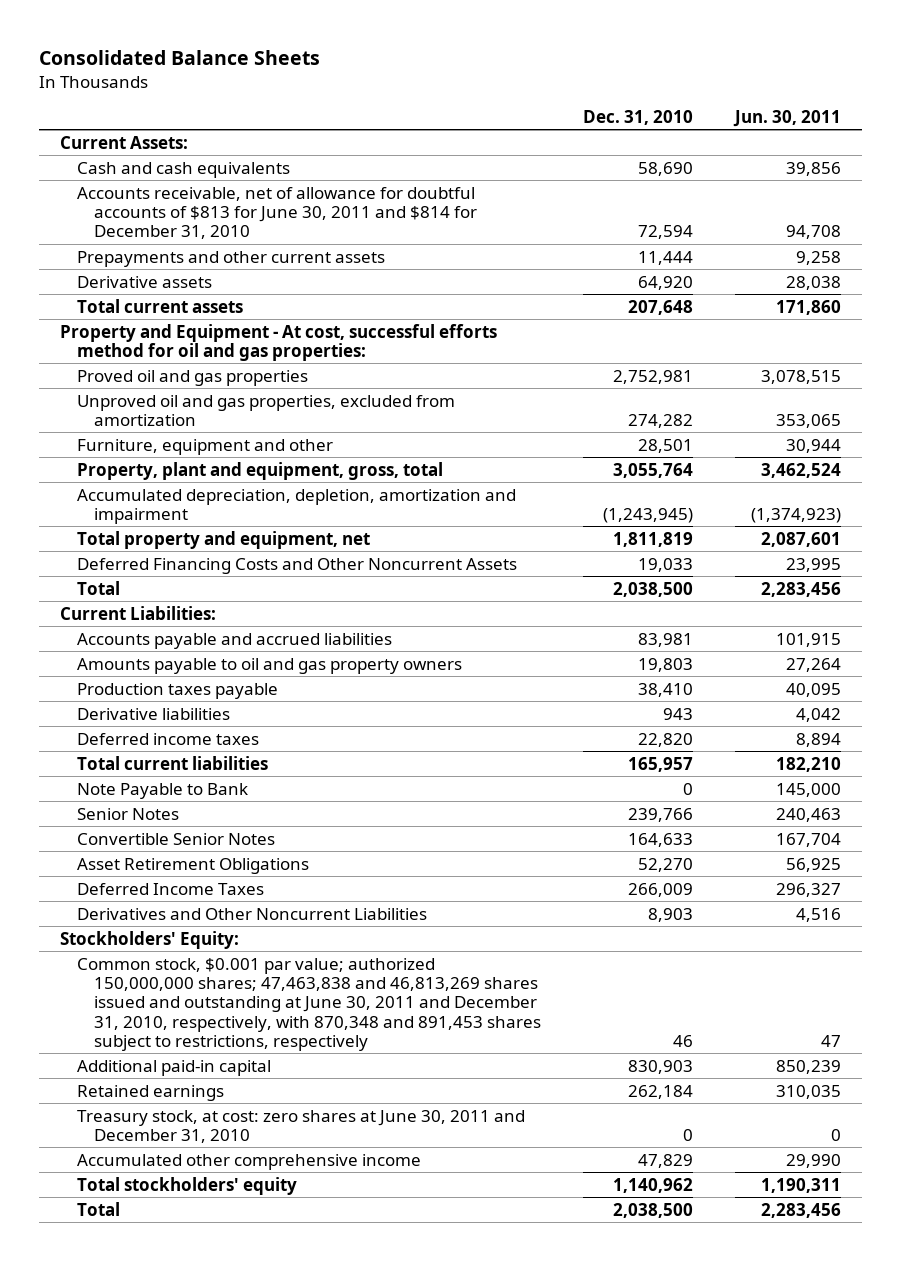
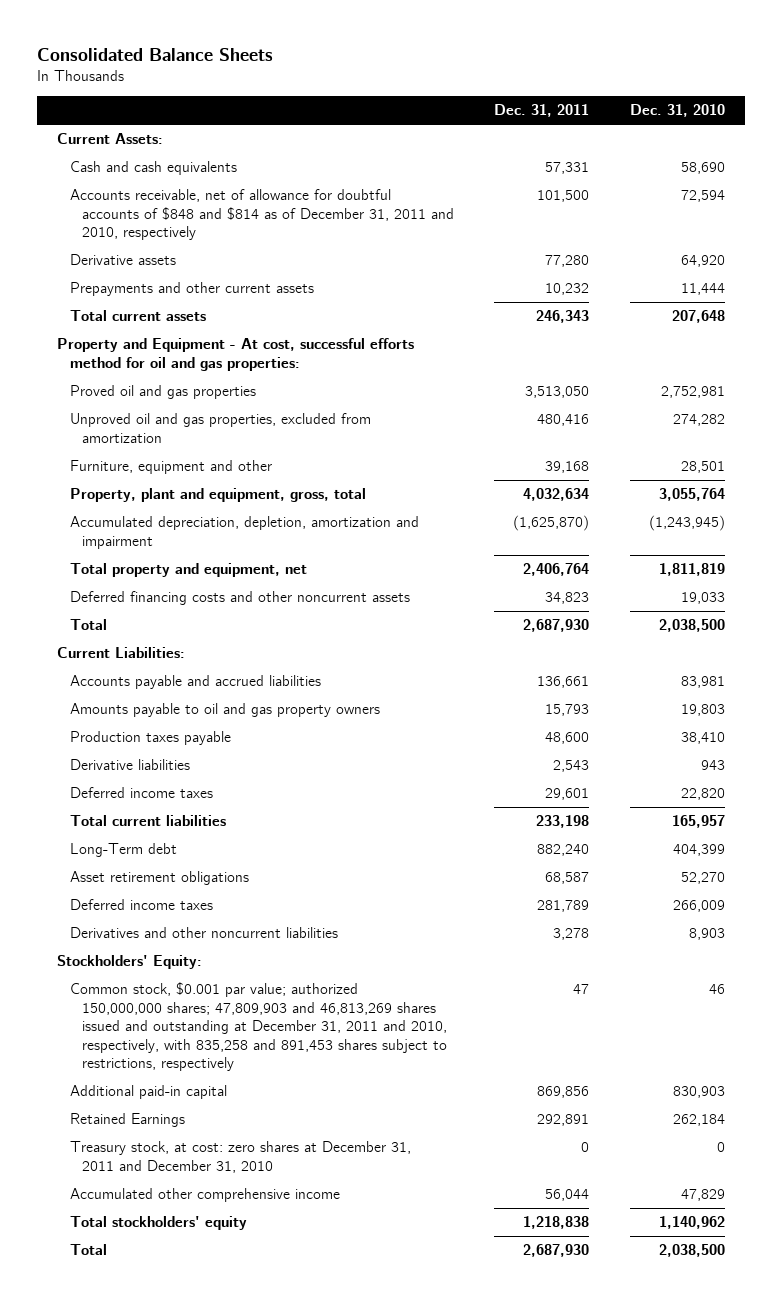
[733,109,842,127] Jun. 30, 2011 -> none
none -> [494,104,590,118] Dec. 31, 2011
[77,186,478,240] Accounts receivable, net of allowance for doubtful accounts of $813 for June 30, 2011 and $814 for December 31, 2010 -> [69,189,455,241] Accounts receivable, net of allowance for doubtful accounts of $848 and $814 as of December 31, 2011 and 2010, respectively
[77,250,386,267] Prepayments and other current assets -> [69,282,314,297] Prepayments and other current assets
[77,557,518,574] Deferred Financing Costs and Other Noncurrent Assets -> [69,591,410,606] Deferred financing costs and other noncurrent assets
[77,782,249,799] Note Payable to Bank -> none
[77,807,180,820] Senior Notes -> none
[77,832,276,845] Convertible Senior Notes -> none
none -> [69,843,177,858] Long-Term debt
[77,857,310,874] Asset Retirement Obligations -> [69,871,249,886] Asset retirement obligations
[77,882,265,895] Deferred Income Taxes -> [69,899,213,911] Deferred income taxes
[77,907,428,920] Derivatives and Other Noncurrent Liabilities -> [69,927,338,939] Derivatives and other noncurrent liabilities
[77,957,542,1051] Common stock, $0.001 par value; authorized 150,000,000 shares; 47,463,838 and 46,813,269 shares issued and outstanding at June 30, 2011 and December 31, 2010, respectively, with 870,348 and 891,453 shares subject to restrictions, respectively -> [69,982,448,1072] Common stock, $0.001 par value; authorized 150,000,000 shares; 47,809,903 and 46,813,269 shares issued and outstanding at December 31, 2011 and 2010, respectively, with 835,258 and 891,453 shares subject to restrictions, respectively
[77,1084,225,1101] Retained earnings -> [69,1113,185,1128] Retained Earnings
[77,1109,526,1143] Treasury stock, at cost: zero shares at June 30, 2011 and December 31, 2010 -> [69,1141,411,1173] Treasury stock, at cost: zero shares at December 31, 2011 and December 31, 2010

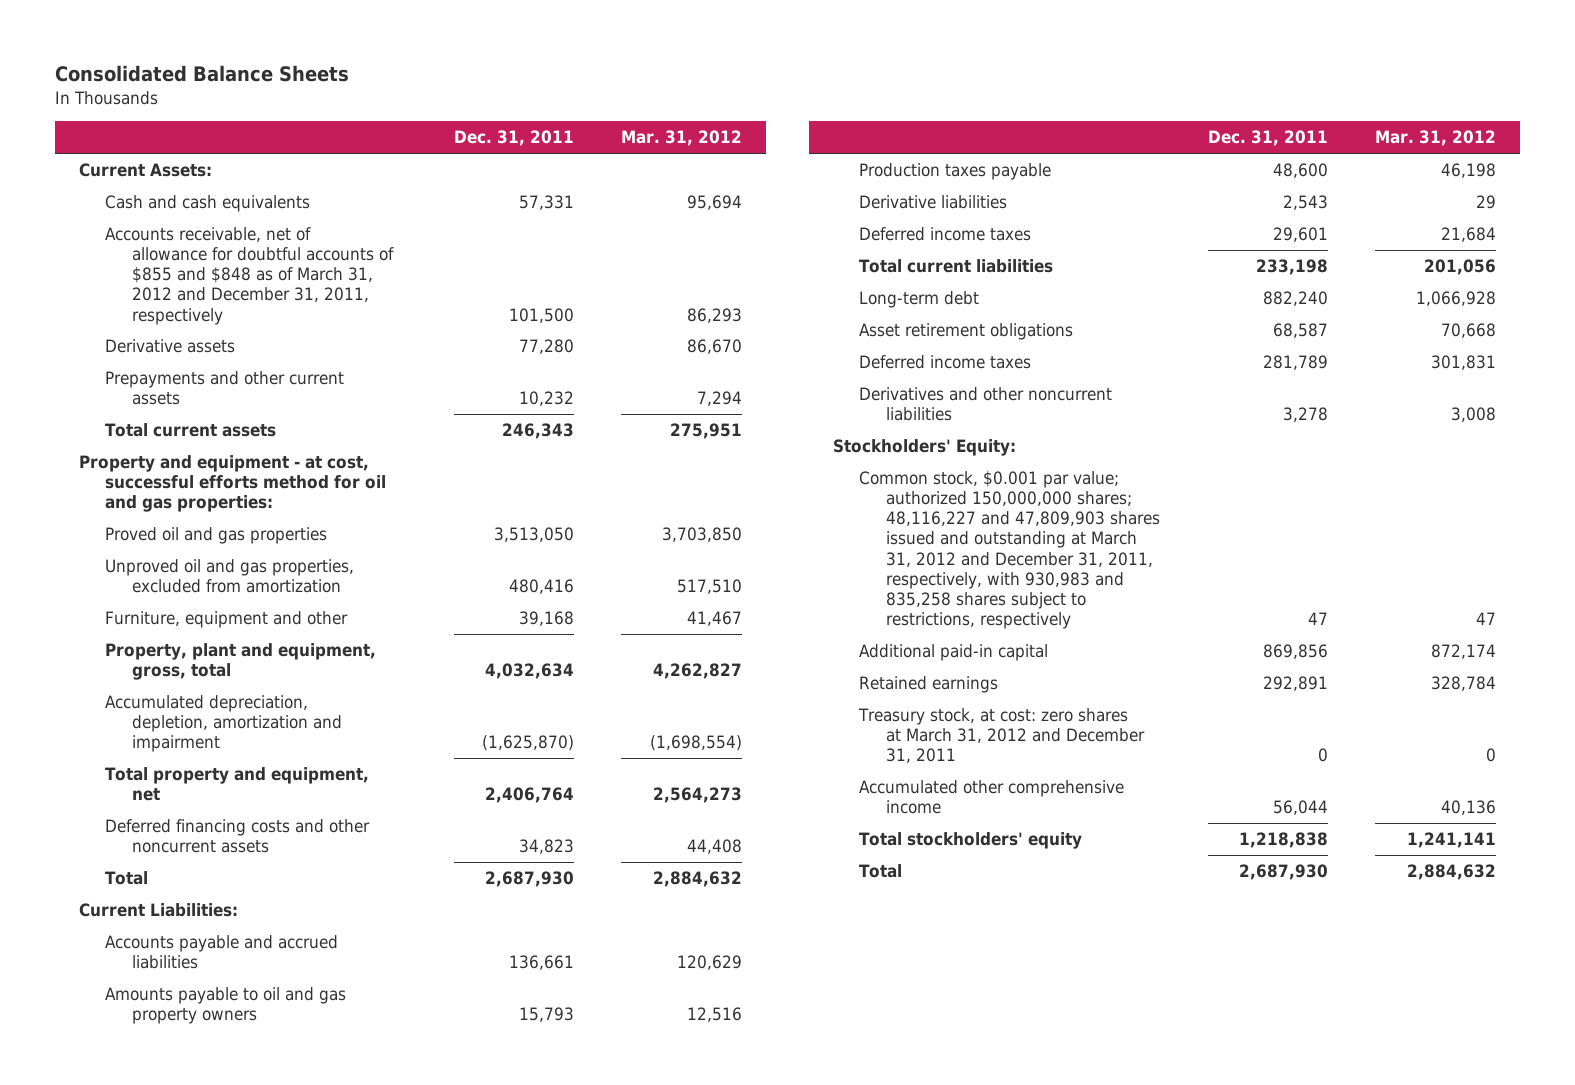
[629,104,725,118] Dec. 31, 2010 -> none
none -> [621,130,743,147] Mar. 31, 2012
[69,189,455,241] Accounts receivable, net of allowance for doubtful accounts of $848 and $814 as of December 31, 2011 and 2010, respectively -> [105,227,394,325] Accounts receivable, net of allowance for doubtful accounts of $855 and $848 as of March 31, 2012 and December 31, 2011, respectively
[57,338,415,371] Property and Equipment - At cost, successful efforts method for oil and gas properties: -> [78,455,387,513] Property and equipment - at cost, successful efforts method for oil and gas properties:
[69,843,177,858] Long-Term debt -> [859,291,980,309] Long-term debt
[69,982,448,1072] Common stock, $0.001 par value; authorized 150,000,000 shares; 47,809,903 and 46,813,269 shares issued and outstanding at December 31, 2011 and 2010, respectively, with 835,258 and 891,453 shares subject to restrictions, respectively -> [859,471,1160,629] Common stock, $0.001 par value; authorized 150,000,000 shares; 48,116,227 and 47,809,903 shares issued and outstanding at March 31, 2012 and December 31, 2011, respectively, with 930,983 and 835,258 shares subject to restrictions, respectively
[69,1113,185,1128] Retained Earnings -> [859,676,999,694] Retained earnings
[69,1141,411,1173] Treasury stock, at cost: zero shares at December 31, 2011 and December 31, 2010 -> [858,708,1145,764] Treasury stock, at cost: zero shares at March 31, 2012 and December 31, 2011

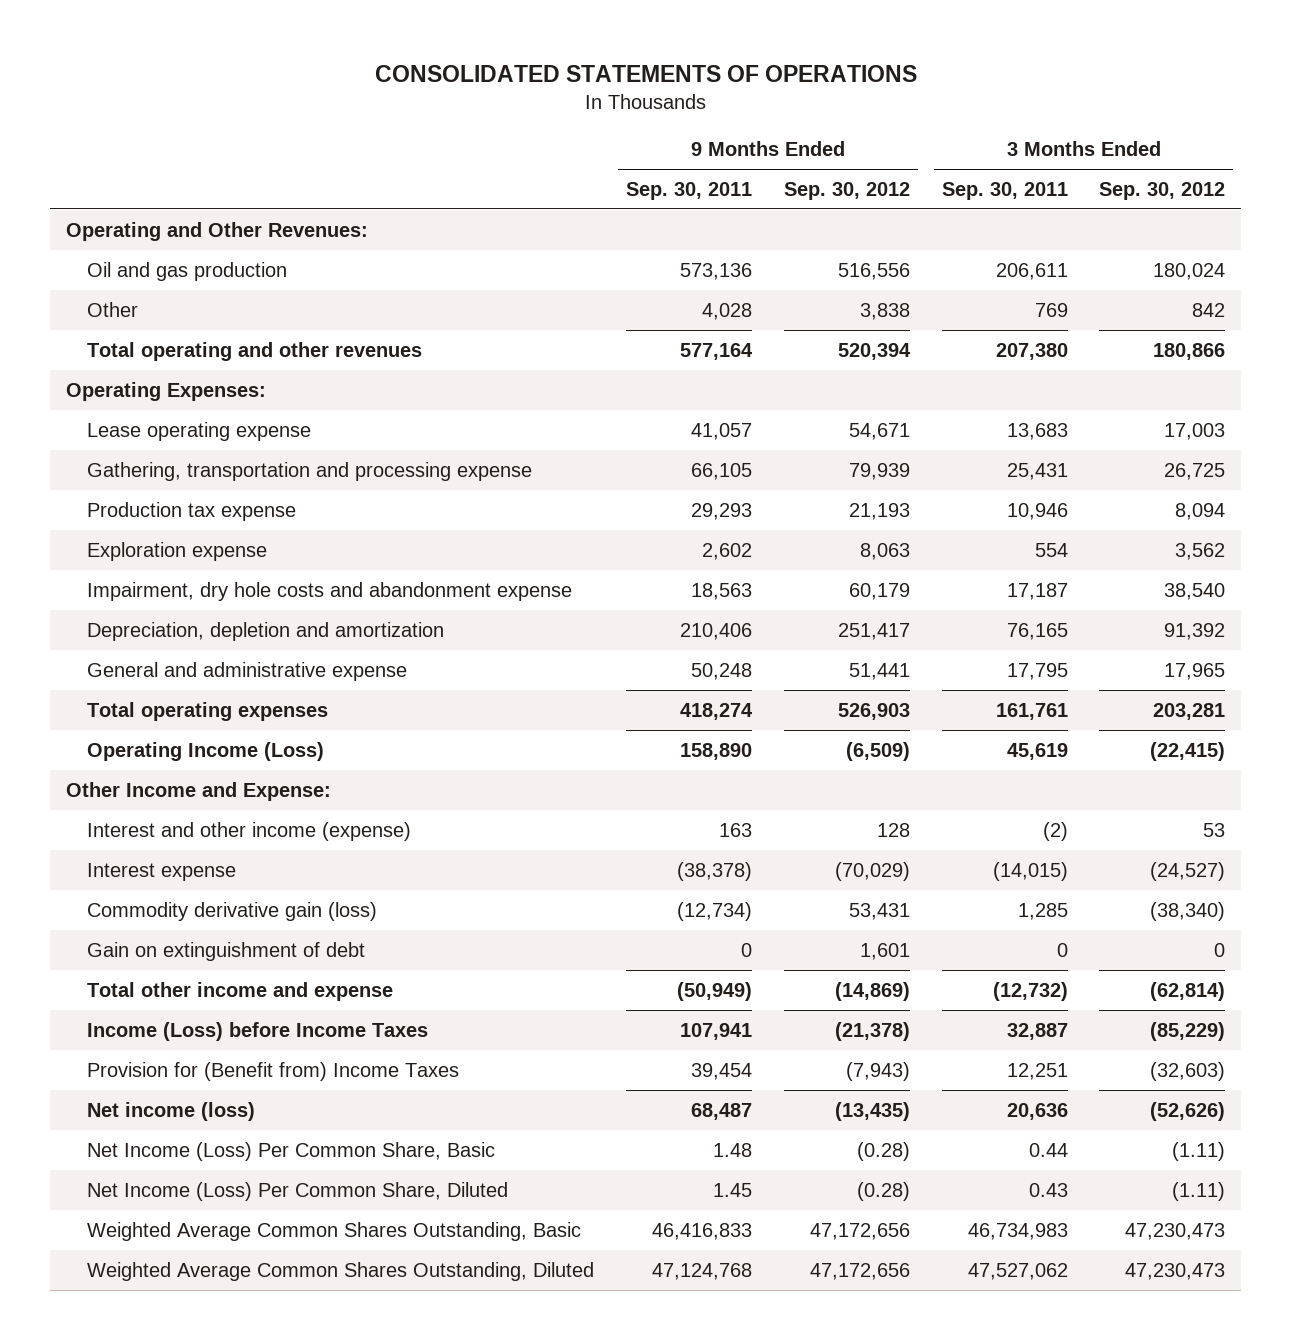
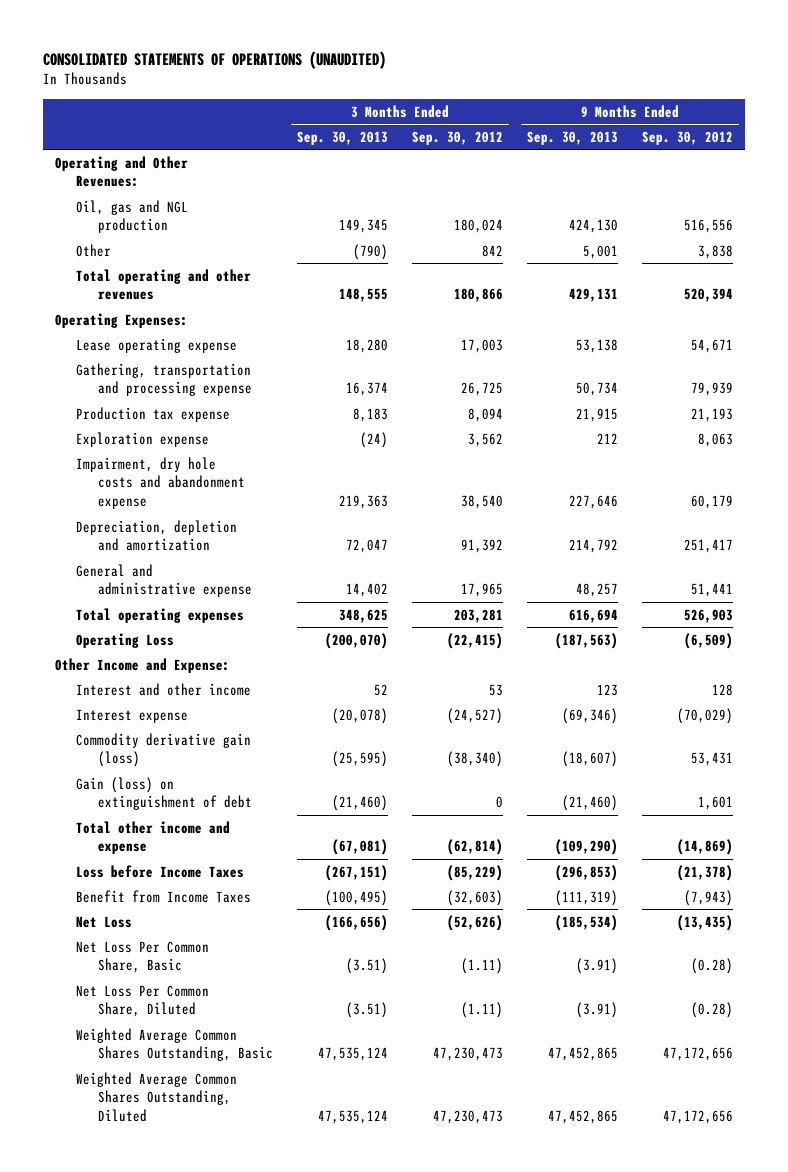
[374,64,917,82] CONSOLIDATED STATEMENTS OF OPERATIONS -> [42,51,386,70] CONSOLIDATED STATEMENTS OF OPERATIONS (UNAUDITED)
[626,181,753,200] Sep. 30, 2011 -> none
[941,181,1068,200] Sep. 30, 2011 -> none
none -> [296,130,388,145] Sep. 30, 2013
none -> [527,130,619,145] Sep. 30, 2013
[87,261,288,281] Oil and gas production -> [76,199,189,234] Oil, gas and NGL production
[87,741,325,761] Operating Income (Loss) -> [76,632,175,648] Operating Loss
[87,821,412,841] Interest and other income (expense) -> [76,682,252,696] Interest and other income
[87,941,366,961] Gain on extinguishment of debt -> [76,776,252,811] Gain (loss) on extinguishment of debt
[87,1021,429,1041] Income (Loss) before Income Taxes -> [76,864,245,878] Loss before Income Taxes
[87,1061,460,1081] Provision for (Benefit from) Income Taxes -> [76,889,252,903] Benefit from Income Taxes
[87,1101,256,1121] Net income (loss) -> [76,915,133,928] Net Loss
[87,1141,496,1161] Net Income (Loss) Per Common Share, Basic -> [76,940,210,974] Net Loss Per Common Share, Basic
[87,1181,509,1201] Net Income (Loss) Per Common Share, Diluted -> [76,984,210,1018] Net Loss Per Common Share, Diluted

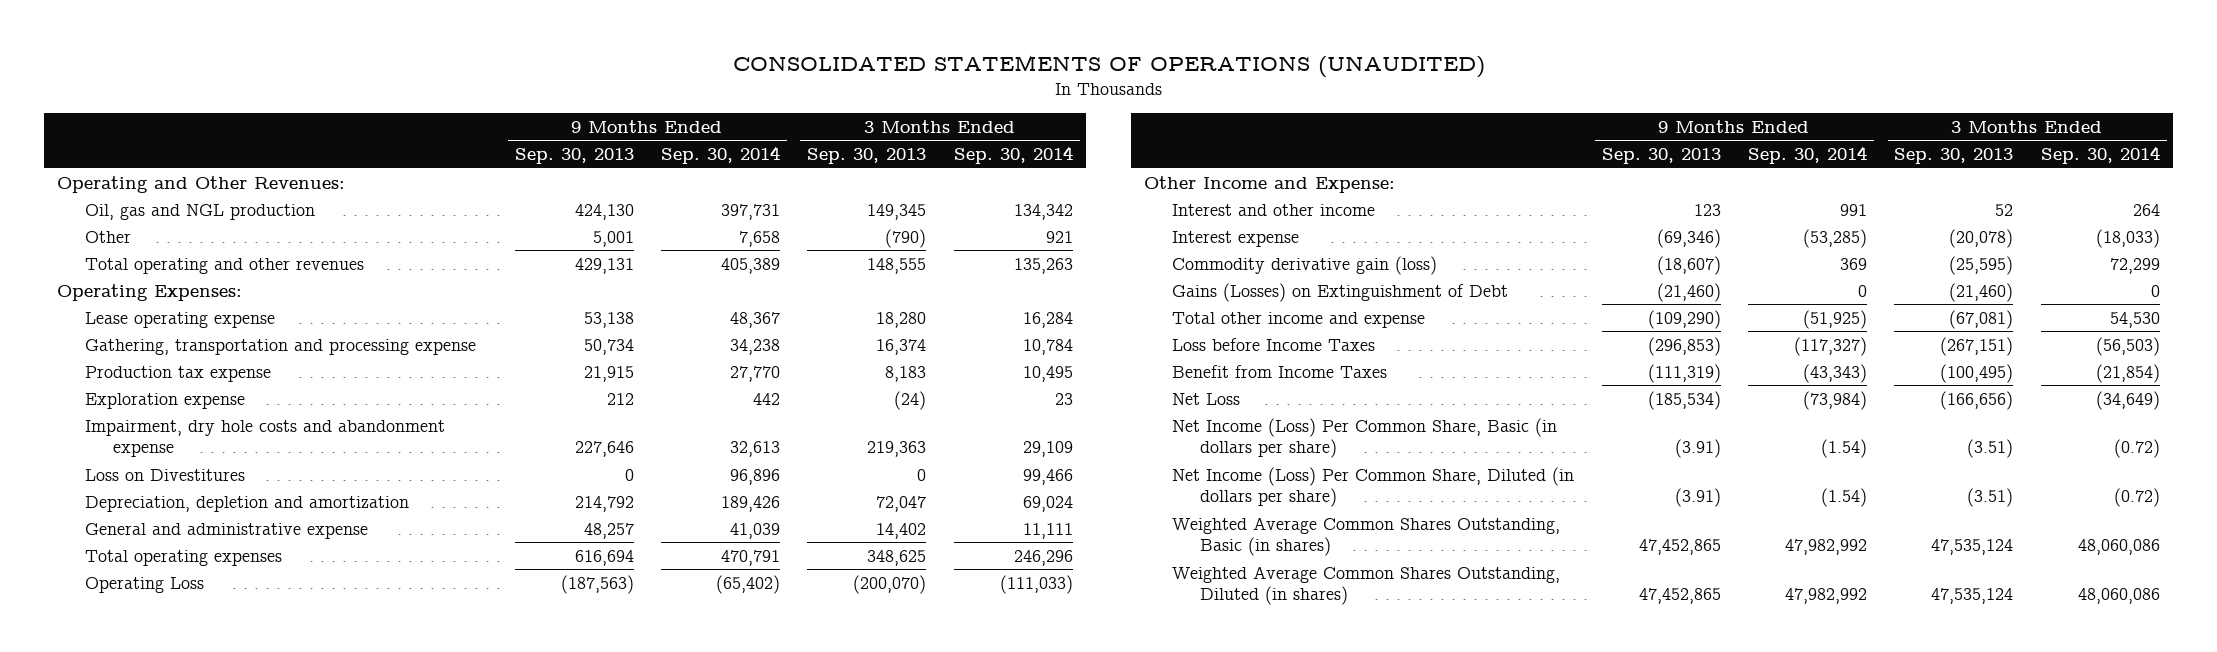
[411,130,503,145] Sep. 30, 2012 -> none
[642,130,734,145] Sep. 30, 2012 -> none
none -> [660,146,780,165] Sep. 30, 2014
none -> [953,146,1073,165] Sep. 30, 2014
none -> [85,468,246,481] Loss on Divestitures
[76,776,252,811] Gain (loss) on extinguishment of debt -> [1172,282,1509,302] Gains (Losses) on Extinguishment of Debt
[76,940,210,974] Net Loss Per Common Share, Basic -> [1172,417,1558,459] Net Income (Loss) Per Common Share, Basic (in dollars per share)
[76,984,210,1018] Net Loss Per Common Share, Diluted -> [1172,466,1575,508] Net Income (Loss) Per Common Share, Diluted (in dollars per share)
[76,1027,273,1062] Weighted Average Common Shares Outstanding, Basic -> [1172,516,1561,557] Weighted Average Common Shares Outstanding, Basic (in shares)
[76,1071,238,1122] Weighted Average Common Shares Outstanding, Diluted -> [1172,565,1561,606] Weighted Average Common Shares Outstanding, Diluted (in shares)

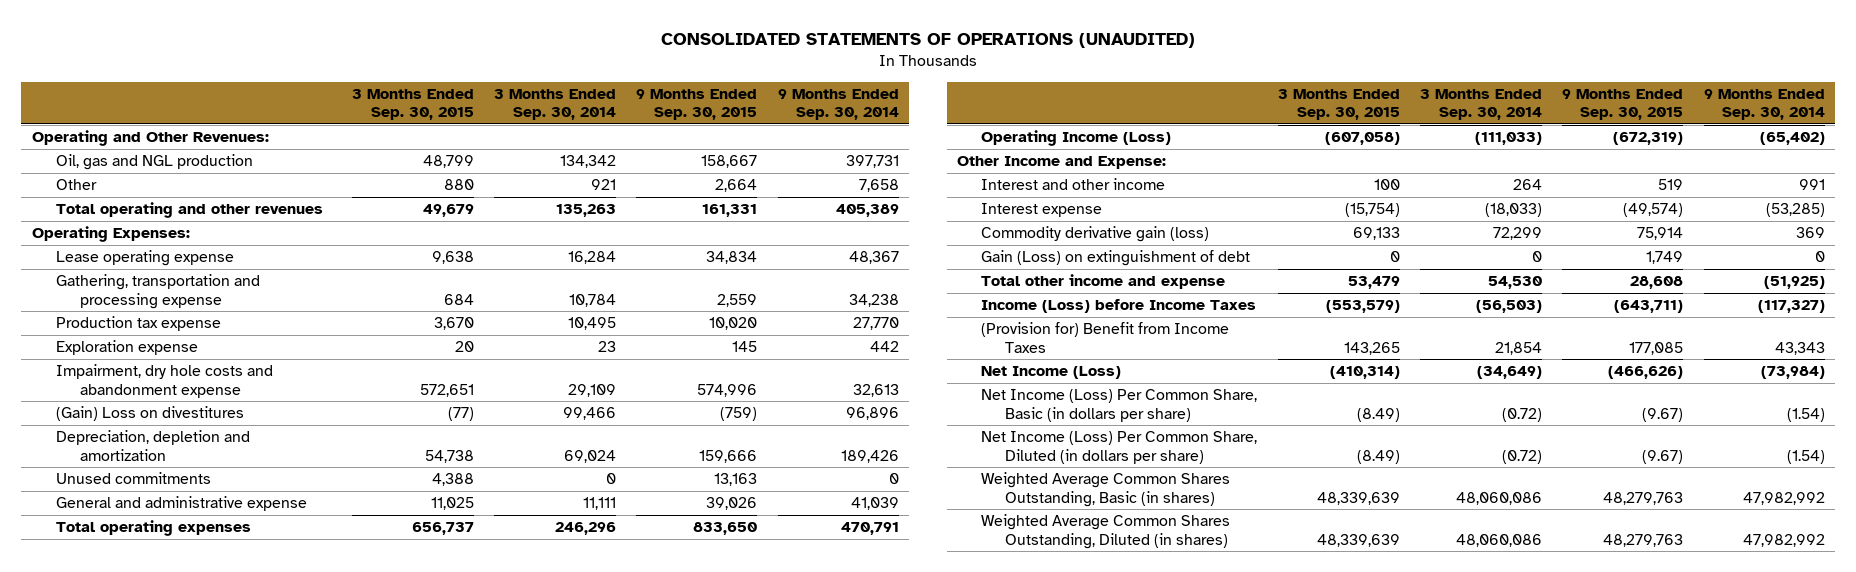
[514,148,634,165] Sep. 30, 2013 -> none
[807,148,927,165] Sep. 30, 2013 -> none
none -> [351,88,474,121] 3 Months Ended Sep. 30, 2015
none -> [636,88,758,121] 9 Months Ended Sep. 30, 2015
[85,468,246,481] Loss on Divestitures -> [55,406,244,422] (Gain) Loss on divestitures
none -> [55,472,211,485] Unused commitments
[85,576,205,593] Operating Loss -> [981,130,1172,147] Operating Income (Loss)
[1172,282,1509,302] Gains (Losses) on Extinguishment of Debt -> [981,250,1251,267] Gain (Loss) on extinguishment of debt
[1172,337,1376,351] Loss before Income Taxes -> [981,299,1257,314] Income (Loss) before Income Taxes
[1172,364,1388,378] Benefit from Income Taxes -> [981,322,1230,353] (Provision for) Benefit from Income Taxes
[1803,363,1868,383] (43,343) -> [1774,341,1825,355] 43,343
[2095,363,2160,383] (21,854) -> [1494,341,1542,355] 21,854
[1172,392,1241,405] Net Loss -> [981,366,1122,380] Net Income (Loss)

